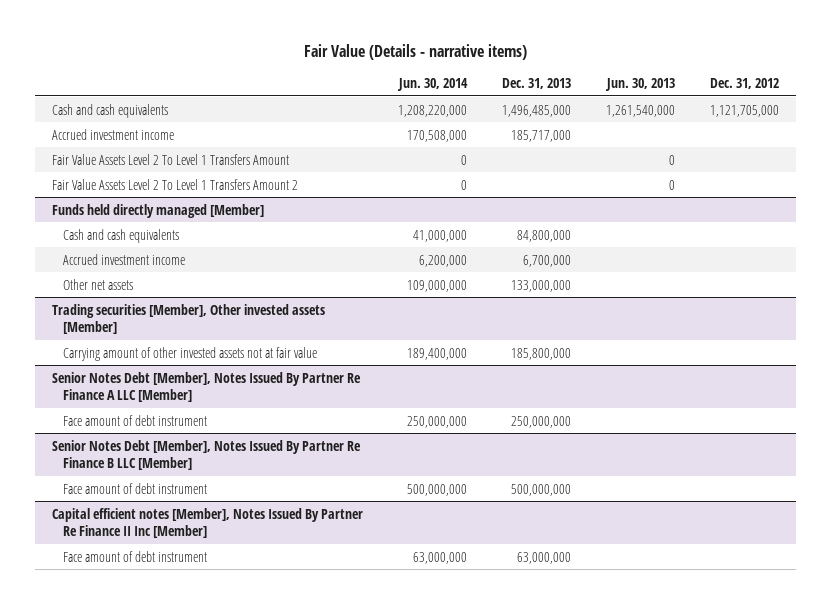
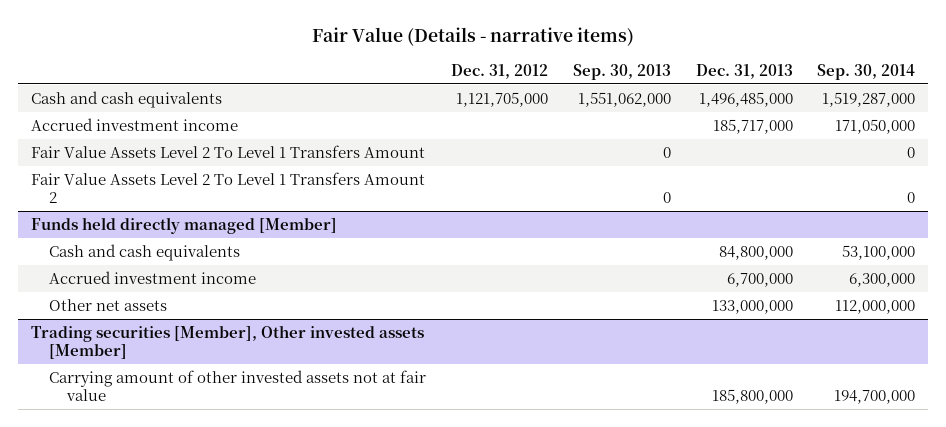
[397,78,469,92] Jun. 30, 2014 -> none
[605,78,676,92] Jun. 30, 2013 -> none
none -> [572,63,671,80] Sep. 30, 2013
none -> [817,63,916,80] Sep. 30, 2014
[52,371,362,403] Senior Notes Debt [Member], Notes Issued By Partner Re Finance A LLC [Member] -> none
[63,414,208,426] Face amount of debt instrument -> none
[52,439,362,471] Senior Notes Debt [Member], Notes Issued By Partner Re Finance B LLC [Member] -> none
[63,482,208,494] Face amount of debt instrument -> none
[52,507,364,539] Capital efficient notes [Member], Notes Issued By Partner Re Finance II Inc [Member] -> none
[63,550,208,562] Face amount of debt instrument -> none

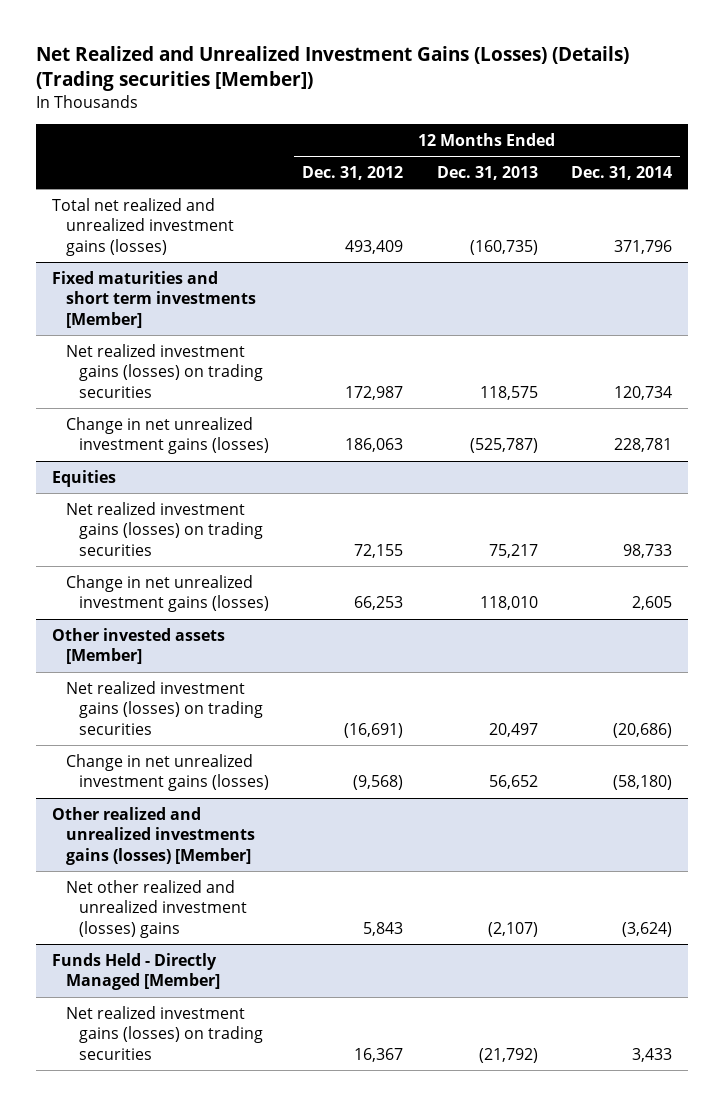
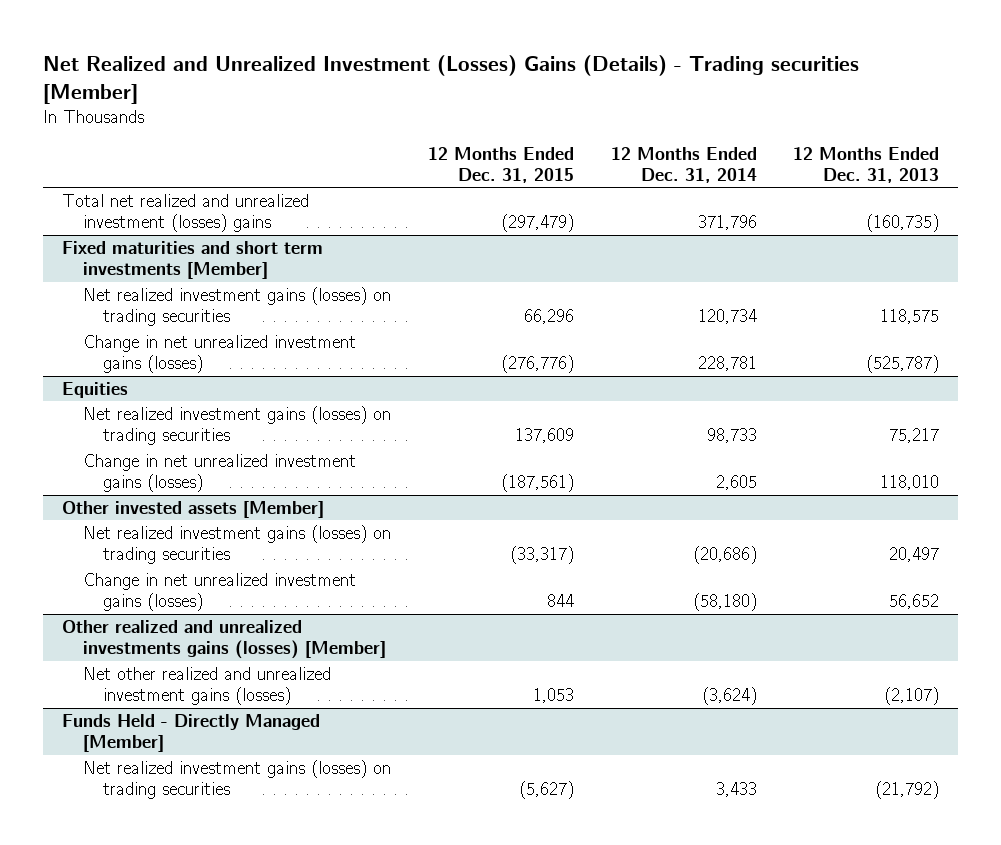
[35,45,629,92] Net Realized and Unrealized Investment Gains (Losses) (Details) (Trading securities [Member]) -> [43,55,860,104] Net Realized and Unrealized Investment (Losses) Gains (Details) - Trading securities [Member]
[302,166,404,181] Dec. 31, 2012 -> none
none -> [427,146,574,183] 12 Months Ended Dec. 31, 2015
[52,197,234,256] Total net realized and unrealized investment gains (losses) -> [61,193,309,232] Total net realized and unrealized investment (losses) gains
[65,879,247,938] Net other realized and unrealized investment (losses) gains -> [82,666,331,705] Net other realized and unrealized investment gains (losses)

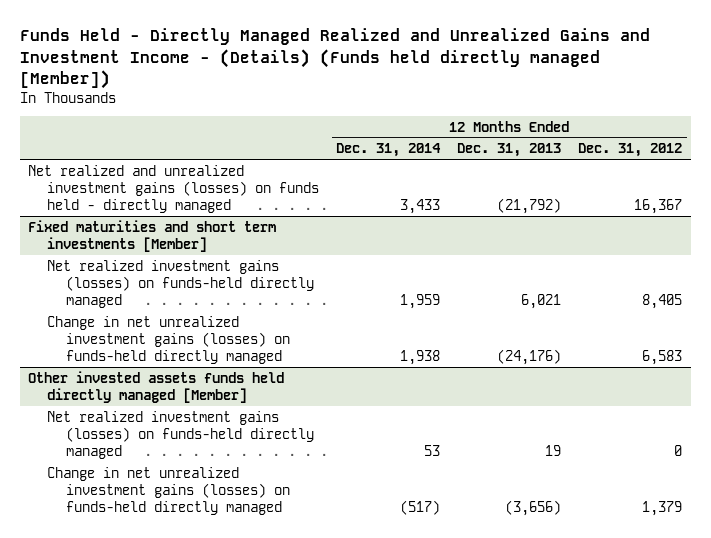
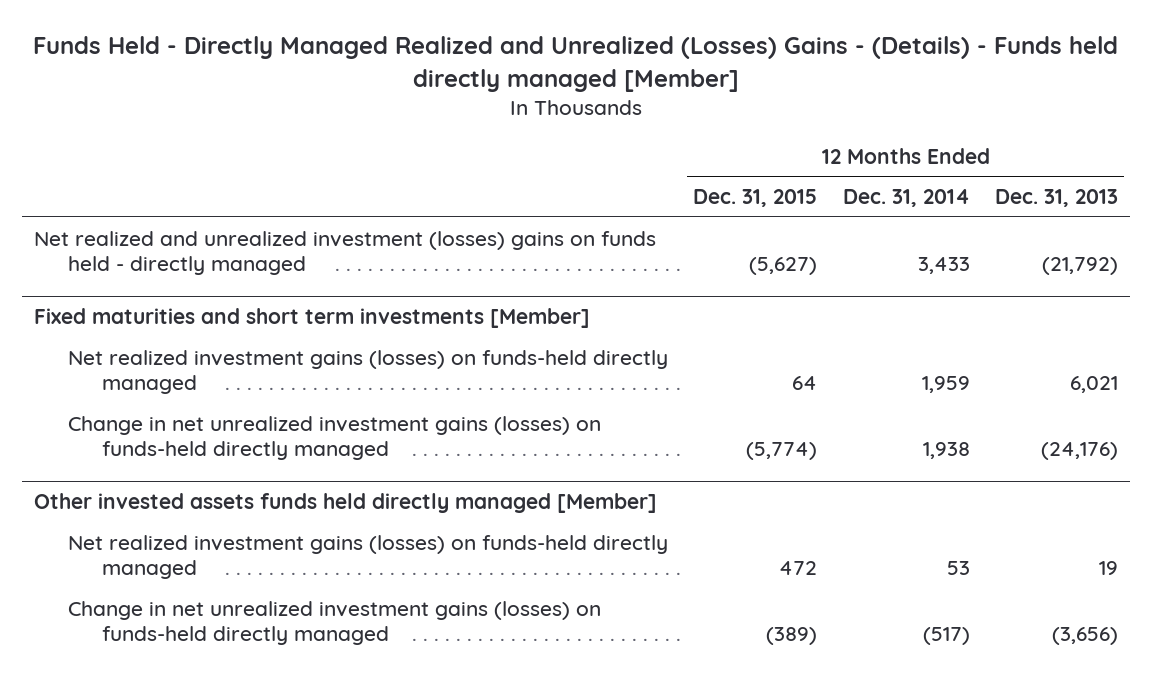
[19,28,650,89] Funds Held - Directly Managed Realized and Unrealized Gains and Investment Income - (Details) (Funds held directly managed [Member]) -> [33,36,1119,93] Funds Held - Directly Managed Realized and Unrealized (Losses) Gains - (Details) - Funds held directly managed [Member]
[578,143,683,158] Dec. 31, 2012 -> none
none -> [693,189,818,208] Dec. 31, 2015
[28,164,320,213] Net realized and unrealized investment gains (losses) on funds held - directly managed -> [34,230,657,275] Net realized and unrealized investment (losses) gains on funds held - directly managed

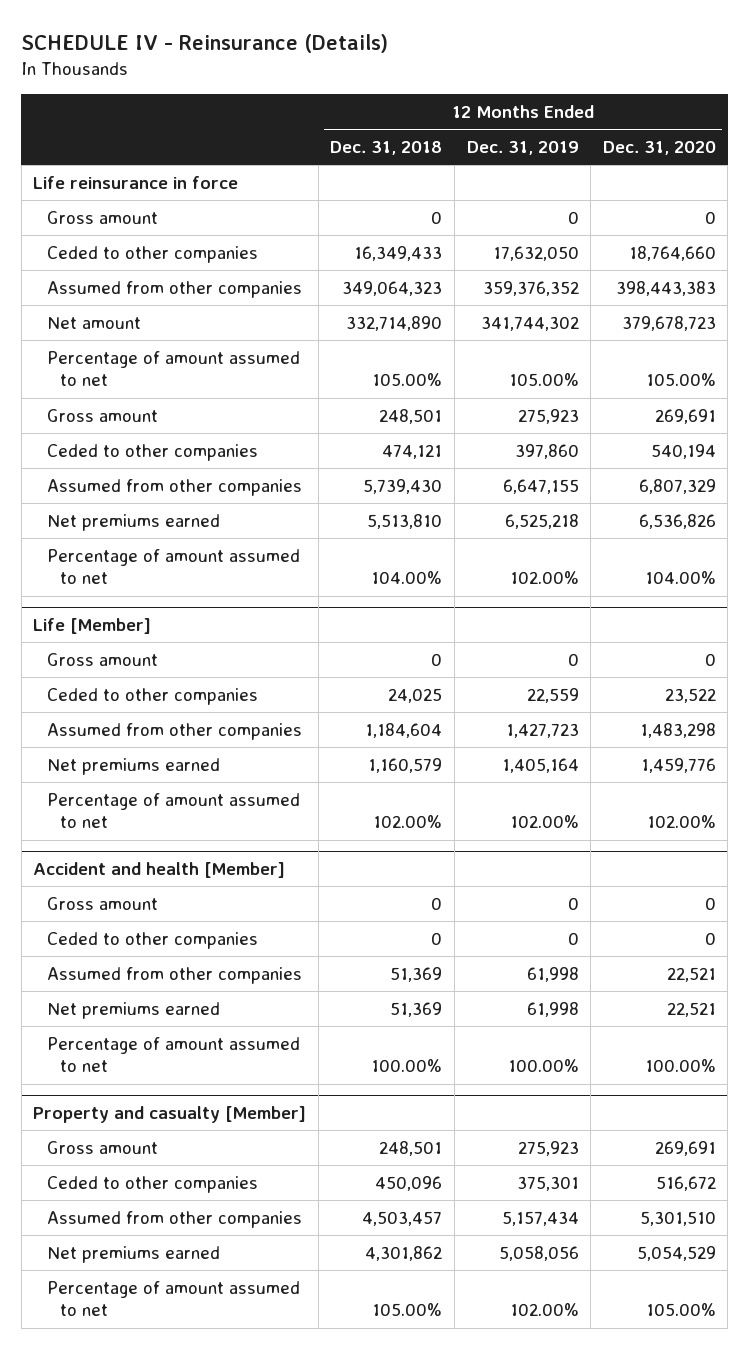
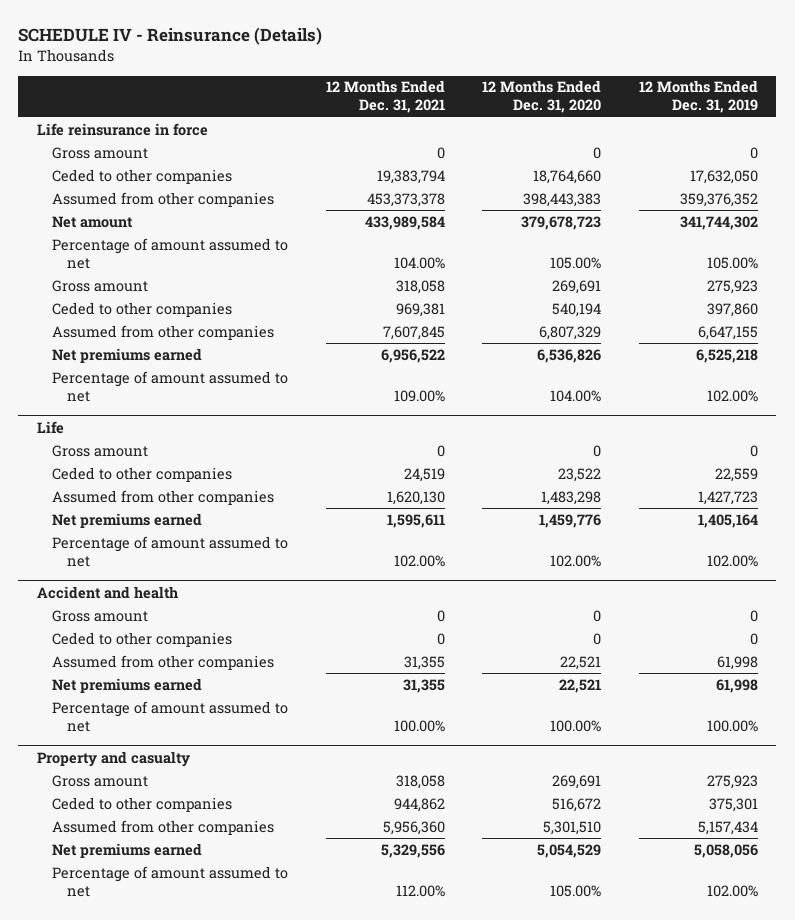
[330,141,443,156] Dec. 31, 2018 -> none
none -> [325,80,445,114] 12 Months Ended Dec. 31, 2021
[33,618,152,635] Life [Member] -> [37,420,65,434] Life
[33,862,286,879] Accident and health [Member] -> [37,585,179,599] Accident and health
[33,1106,307,1124] Property and casualty [Member] -> [37,750,191,767] Property and casualty

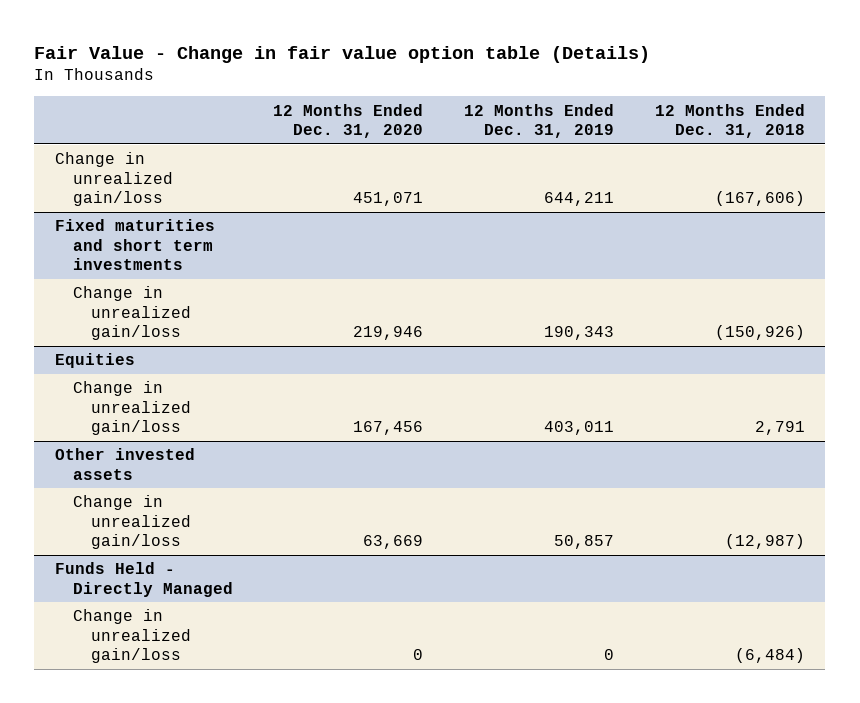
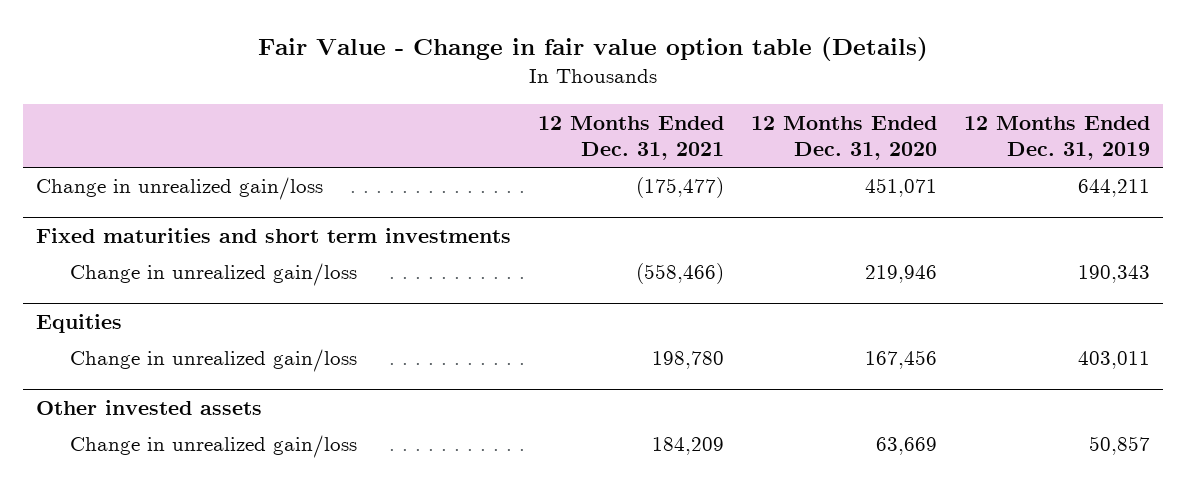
[655,103,806,138] 12 Months Ended Dec. 31, 2018 -> none
none -> [538,115,725,161] 12 Months Ended Dec. 31, 2021
[54,562,233,597] Funds Held - Directly Managed -> none
[72,609,191,663] Change in unrealized gain/loss -> none

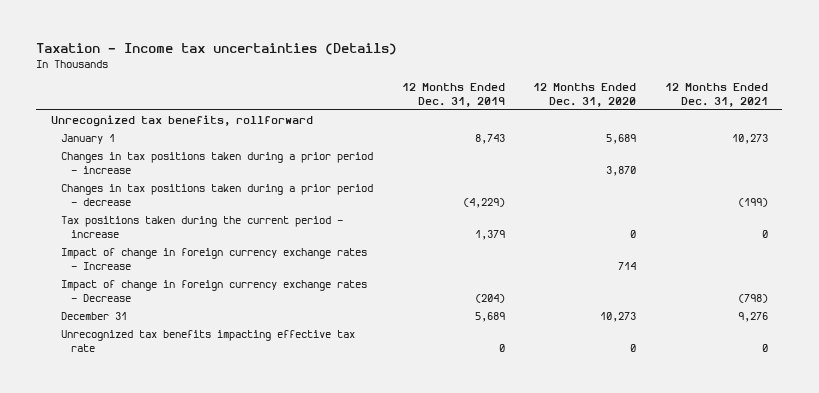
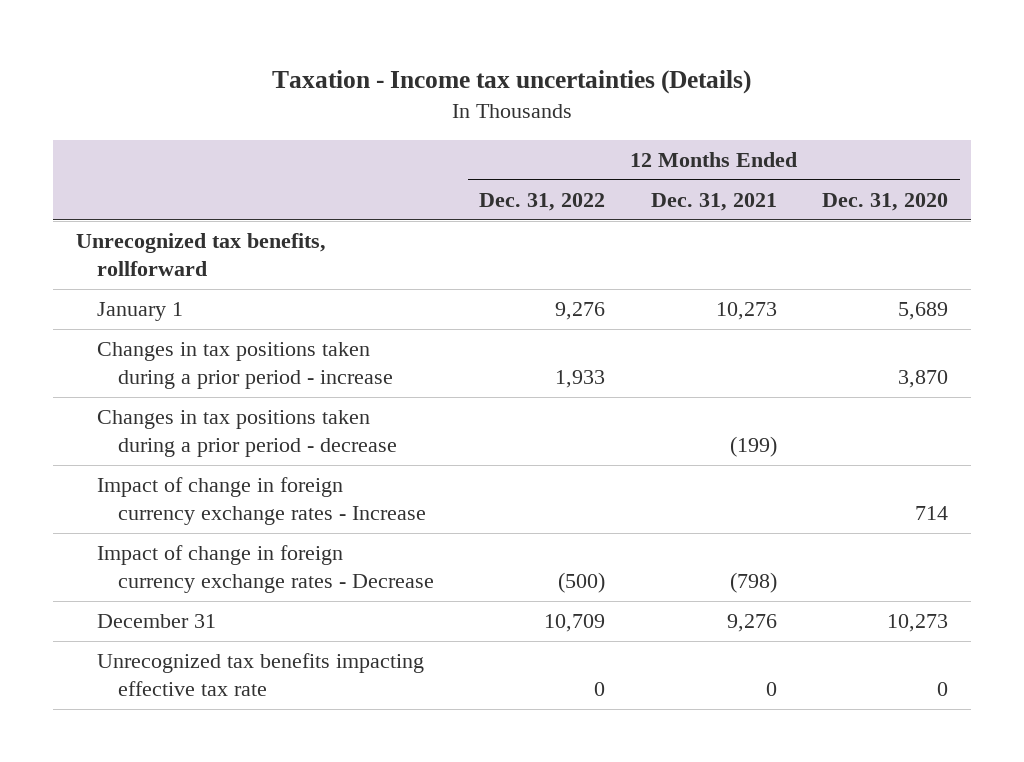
[401,83,505,108] 12 Months Ended Dec. 31, 2019 -> none
none -> [479,193,606,212] Dec. 31, 2022
[60,216,343,238] Tax positions taken during the current period - increase -> none

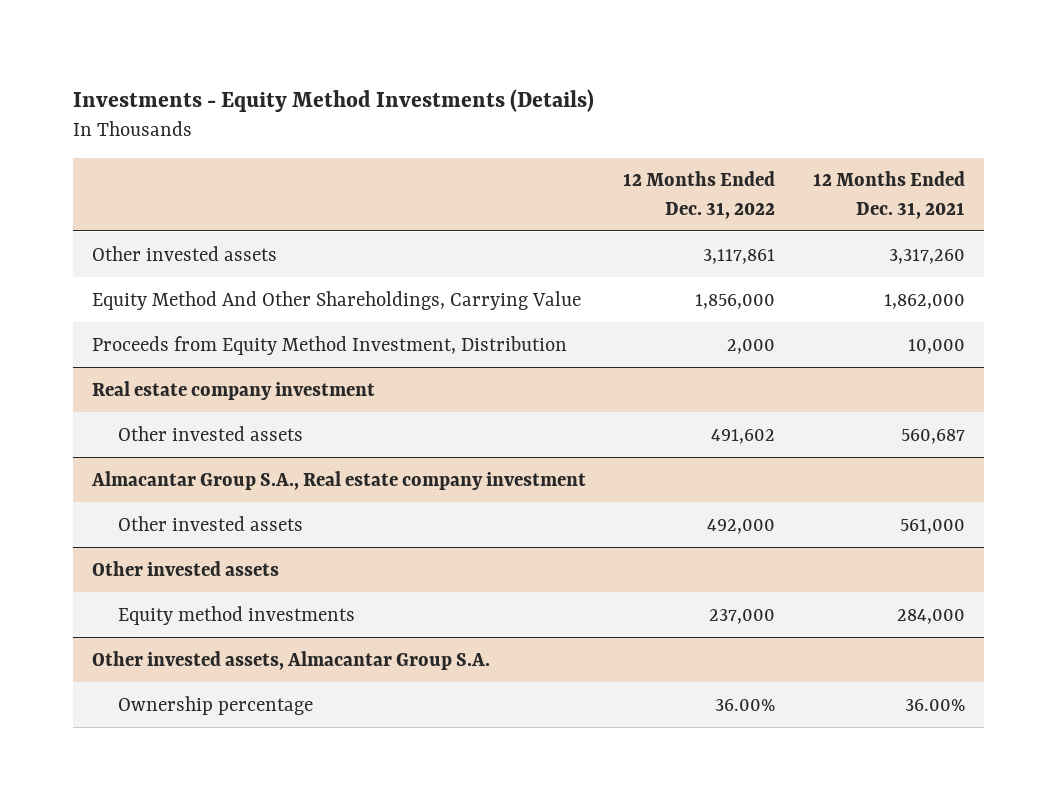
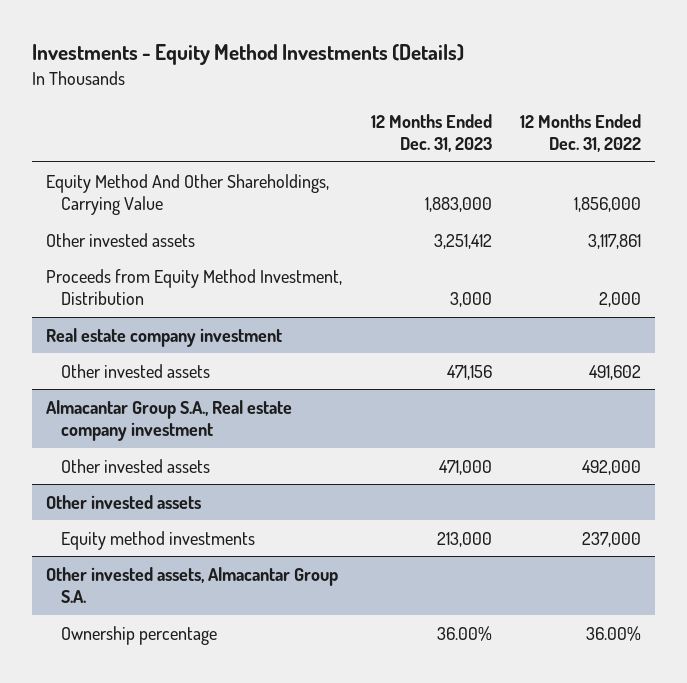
[812,171,965,219] 12 Months Ended Dec. 31, 2021 -> none
none -> [370,113,492,153] 12 Months Ended Dec. 31, 2023
[91,245,277,261] Other invested assets -> [46,232,196,247] Other invested assets

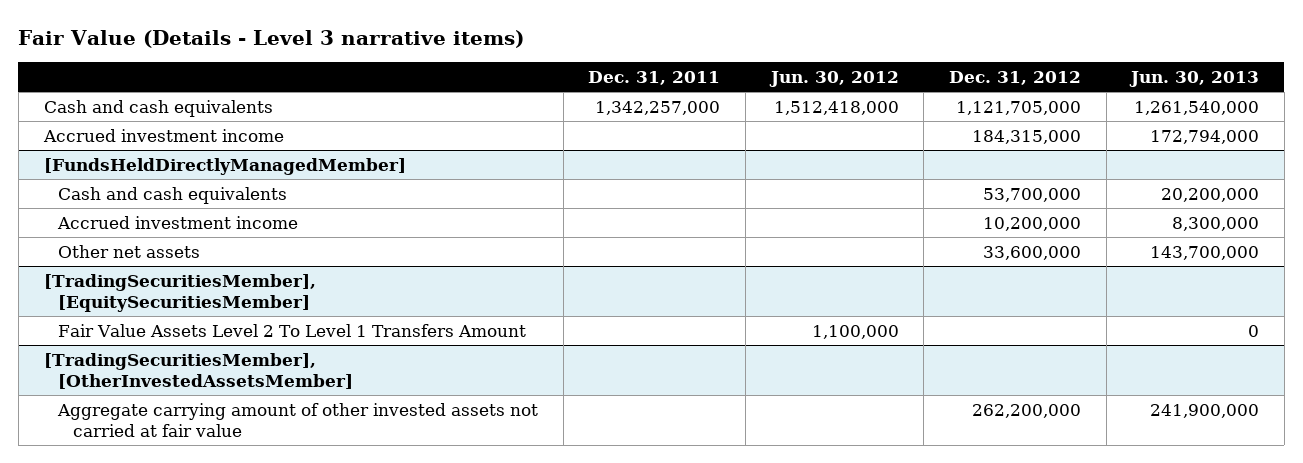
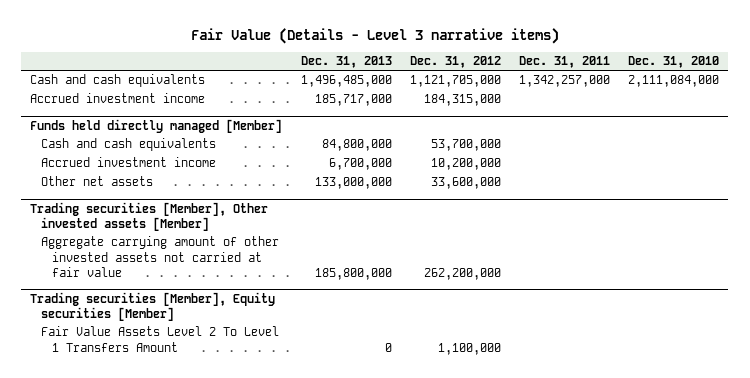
[768,70,899,87] Jun. 30, 2012 -> none
[1129,70,1260,87] Jun. 30, 2013 -> none
none -> [300,56,392,69] Dec. 31, 2013
none -> [628,56,720,69] Dec. 31, 2010
[43,157,406,175] [FundsHeldDirectlyManagedMember] -> none
none -> [30,119,283,134] Funds held directly managed [Member]
[43,273,316,312] [TradingSecuritiesMember], [EquitySecuritiesMember] -> none
[58,323,527,337] Fair Value Assets Level 2 To Level 1 Transfers Amount -> none
[43,352,354,389] [TradingSecuritiesMember], [OtherInvestedAssetsMember] -> none
none -> [30,202,269,232] Trading securities [Member], Other invested assets [Member]
none -> [30,292,276,322] Trading securities [Member], Equity securities [Member]
none -> [41,326,280,352] Fair Value Assets Level 2 To Level 1 Transfers Amount

